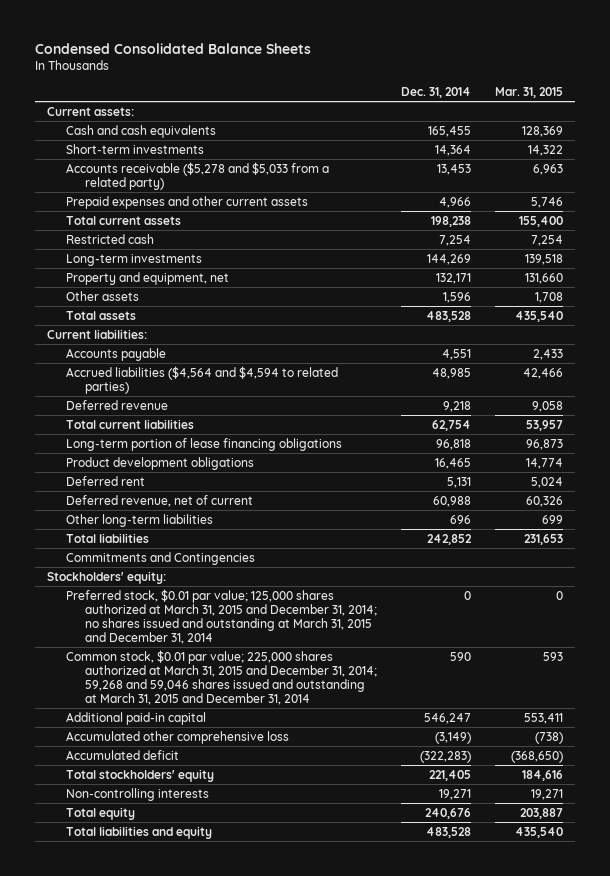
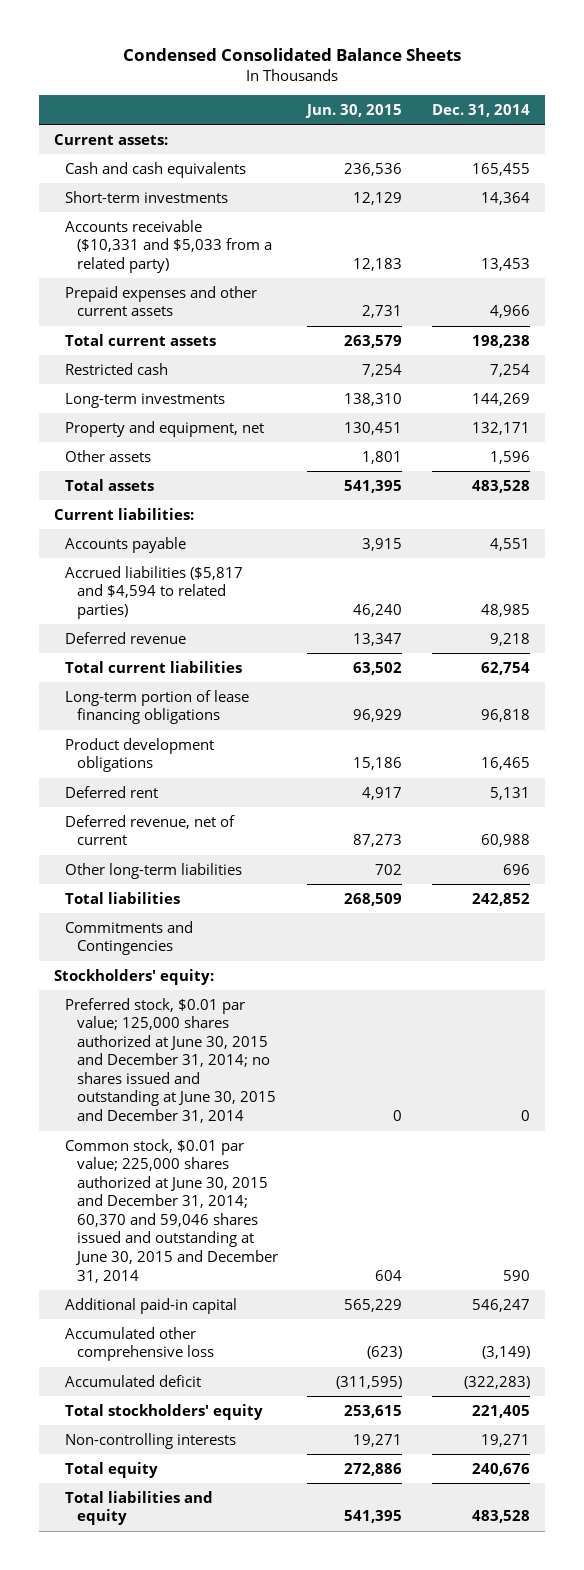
[495,87,564,99] Mar. 31, 2015 -> none
none -> [305,103,403,118] Jun. 30, 2015
[66,161,330,190] Accounts receivable ($5,278 and $5,033 from a related party) -> [65,219,272,273] Accounts receivable ($10,331 and $5,033 from a related party)
[66,365,339,394] Accrued liabilities ($4,564 and $4,594 to related parties) -> [65,565,244,619] Accrued liabilities ($5,817 and $4,594 to related parties)
[66,588,378,645] Preferred stock, $0.01 par value; 125,000 shares authorized at March 31, 2015 and December 31, 2014; no shares issued and outstanding at March 31, 2015 and December 31, 2014 -> [65,997,276,1123] Preferred stock, $0.01 par value; 125,000 shares authorized at June 30, 2015 and December 31, 2014; no shares issued and outstanding at June 30, 2015 and December 31, 2014
[66,649,378,706] Common stock, $0.01 par value; 225,000 shares authorized at March 31, 2015 and December 31, 2014; 59,268 and 59,046 shares issued and outstanding at March 31, 2015 and December 31, 2014 -> [65,1138,278,1283] Common stock, $0.01 par value; 225,000 shares authorized at June 30, 2015 and December 31, 2014; 60,370 and 59,046 shares issued and outstanding at June 30, 2015 and December 31, 2014

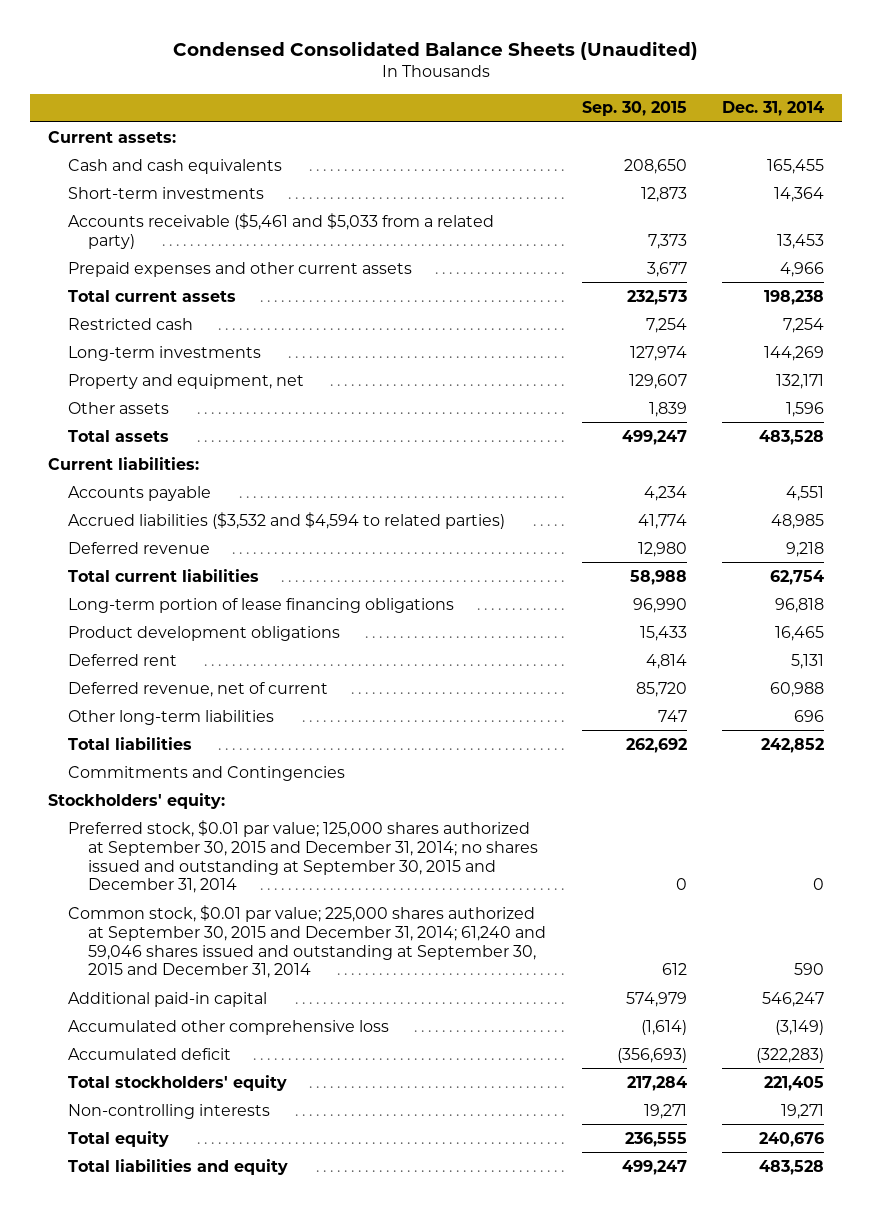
[122,48,461,62] Condensed Consolidated Balance Sheets -> [173,40,699,60] Condensed Consolidated Balance Sheets (Unaudited)
[305,103,403,118] Jun. 30, 2015 -> none
none -> [581,101,687,117] Sep. 30, 2015
[65,219,272,273] Accounts receivable ($10,331 and $5,033 from a related party) -> [68,212,495,249] Accounts receivable ($5,461 and $5,033 from a related party)
[65,565,244,619] Accrued liabilities ($5,817 and $4,594 to related parties) -> [68,511,506,529] Accrued liabilities ($3,532 and $4,594 to related parties)
[65,997,276,1123] Preferred stock, $0.01 par value; 125,000 shares authorized at June 30, 2015 and December 31, 2014; no shares issued and outstanding at June 30, 2015 and December 31, 2014 -> [68,819,539,894] Preferred stock, $0.01 par value; 125,000 shares authorized at September 30, 2015 and December 31, 2014; no shares issued and outstanding at September 30, 2015 and December 31, 2014
[65,1138,278,1283] Common stock, $0.01 par value; 225,000 shares authorized at June 30, 2015 and December 31, 2014; 60,370 and 59,046 shares issued and outstanding at June 30, 2015 and December 31, 2014 -> [68,904,547,979] Common stock, $0.01 par value; 225,000 shares authorized at September 30, 2015 and December 31, 2014; 61,240 and 59,046 shares issued and outstanding at September 30, 2015 and December 31, 2014

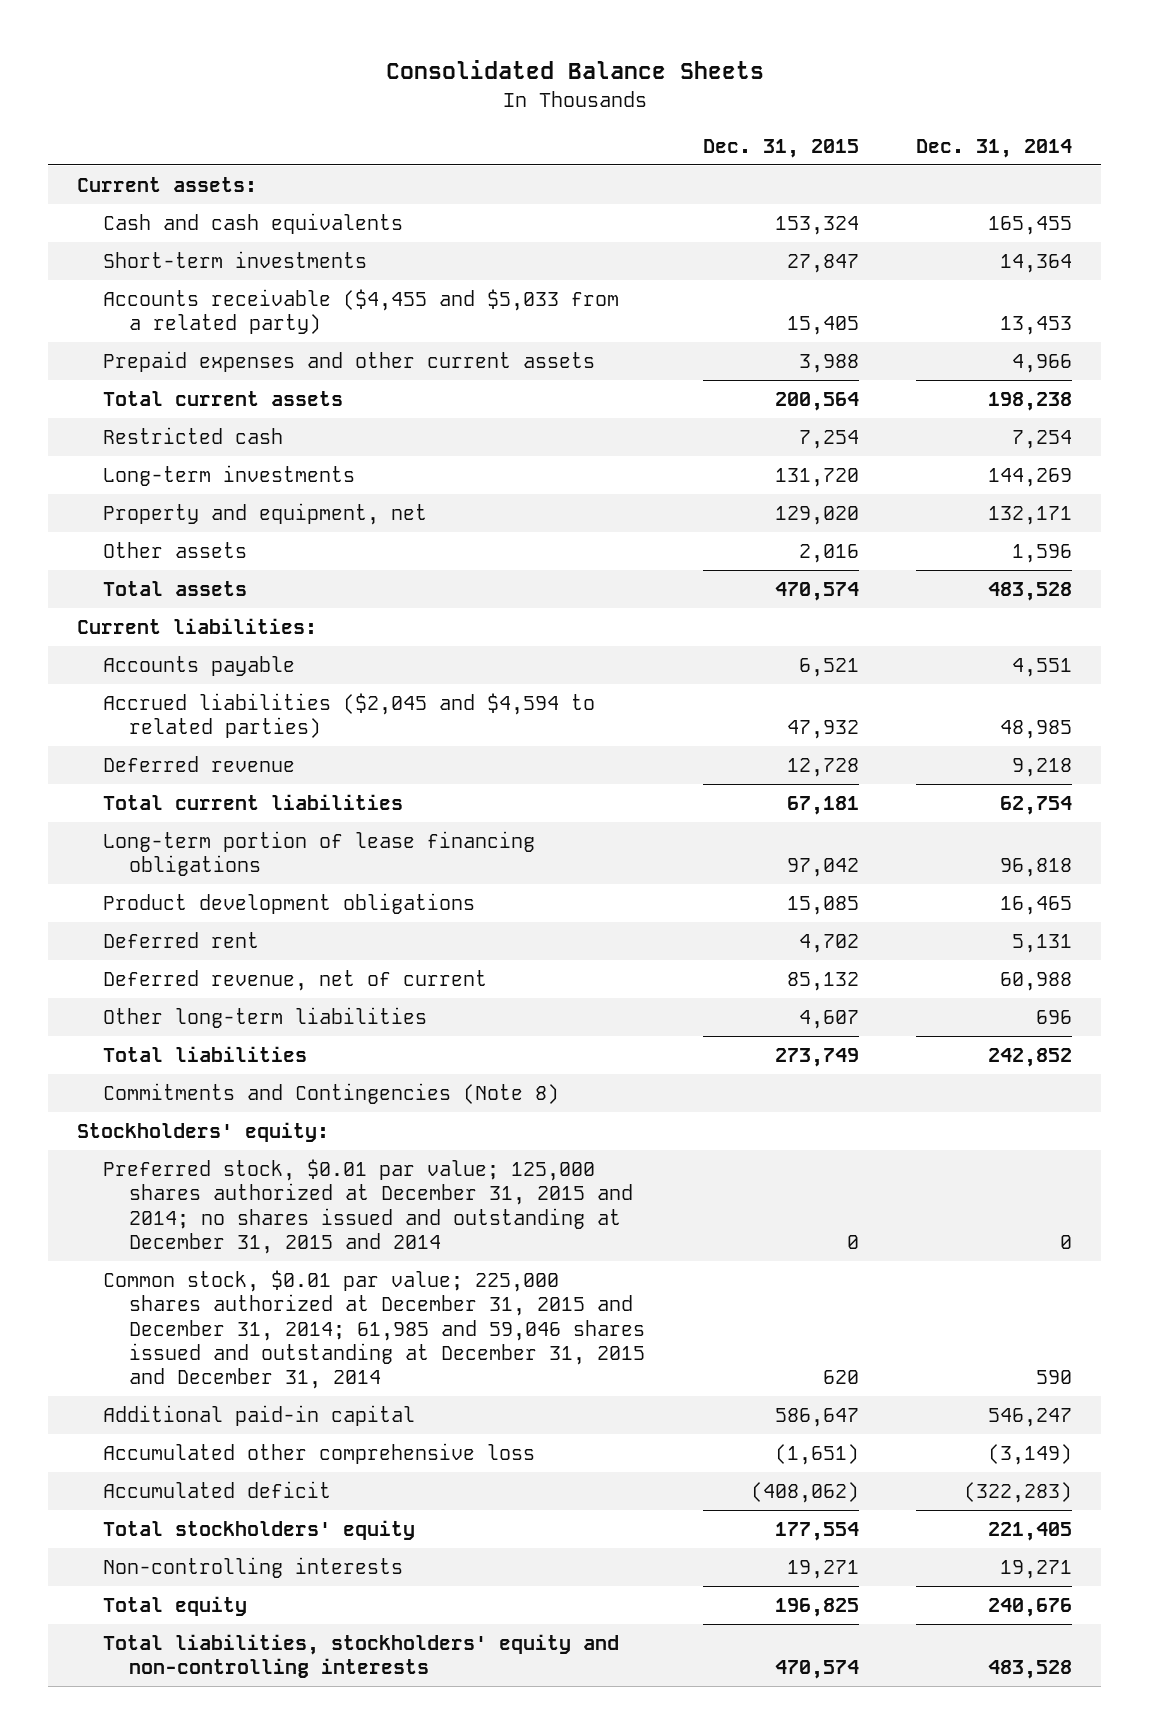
[173,40,699,60] Condensed Consolidated Balance Sheets (Unaudited) -> [385,60,764,80] Consolidated Balance Sheets
[581,101,687,117] Sep. 30, 2015 -> none
none -> [702,138,859,158] Dec. 31, 2015
[68,212,495,249] Accounts receivable ($5,461 and $5,033 from a related party) -> [103,289,620,335] Accounts receivable ($4,455 and $5,033 from a related party)
[68,511,506,529] Accrued liabilities ($3,532 and $4,594 to related parties) -> [103,693,596,739] Accrued liabilities ($2,045 and $4,594 to related parties)
[68,765,346,781] Commitments and Contingencies -> [103,1083,560,1105] Commitments and Contingencies (Note 8)
[68,819,539,894] Preferred stock, $0.01 par value; 125,000 shares authorized at September 30, 2015 and December 31, 2014; no shares issued and outstanding at September 30, 2015 and December 31, 2014 -> [103,1159,634,1254] Preferred stock, $0.01 par value; 125,000 shares authorized at December 31, 2015 and 2014; no shares issued and outstanding at December 31, 2015 and 2014
[68,904,547,979] Common stock, $0.01 par value; 225,000 shares authorized at September 30, 2015 and December 31, 2014; 61,240 and 59,046 shares issued and outstanding at September 30, 2015 and December 31, 2014 -> [103,1270,646,1390] Common stock, $0.01 par value; 225,000 shares authorized at December 31, 2015 and December 31, 2014; 61,985 and 59,046 shares issued and outstanding at December 31, 2015 and December 31, 2014
[68,1158,289,1175] Total liabilities and equity -> [103,1634,620,1679] Total liabilities, stockholders' equity and non-controlling interests

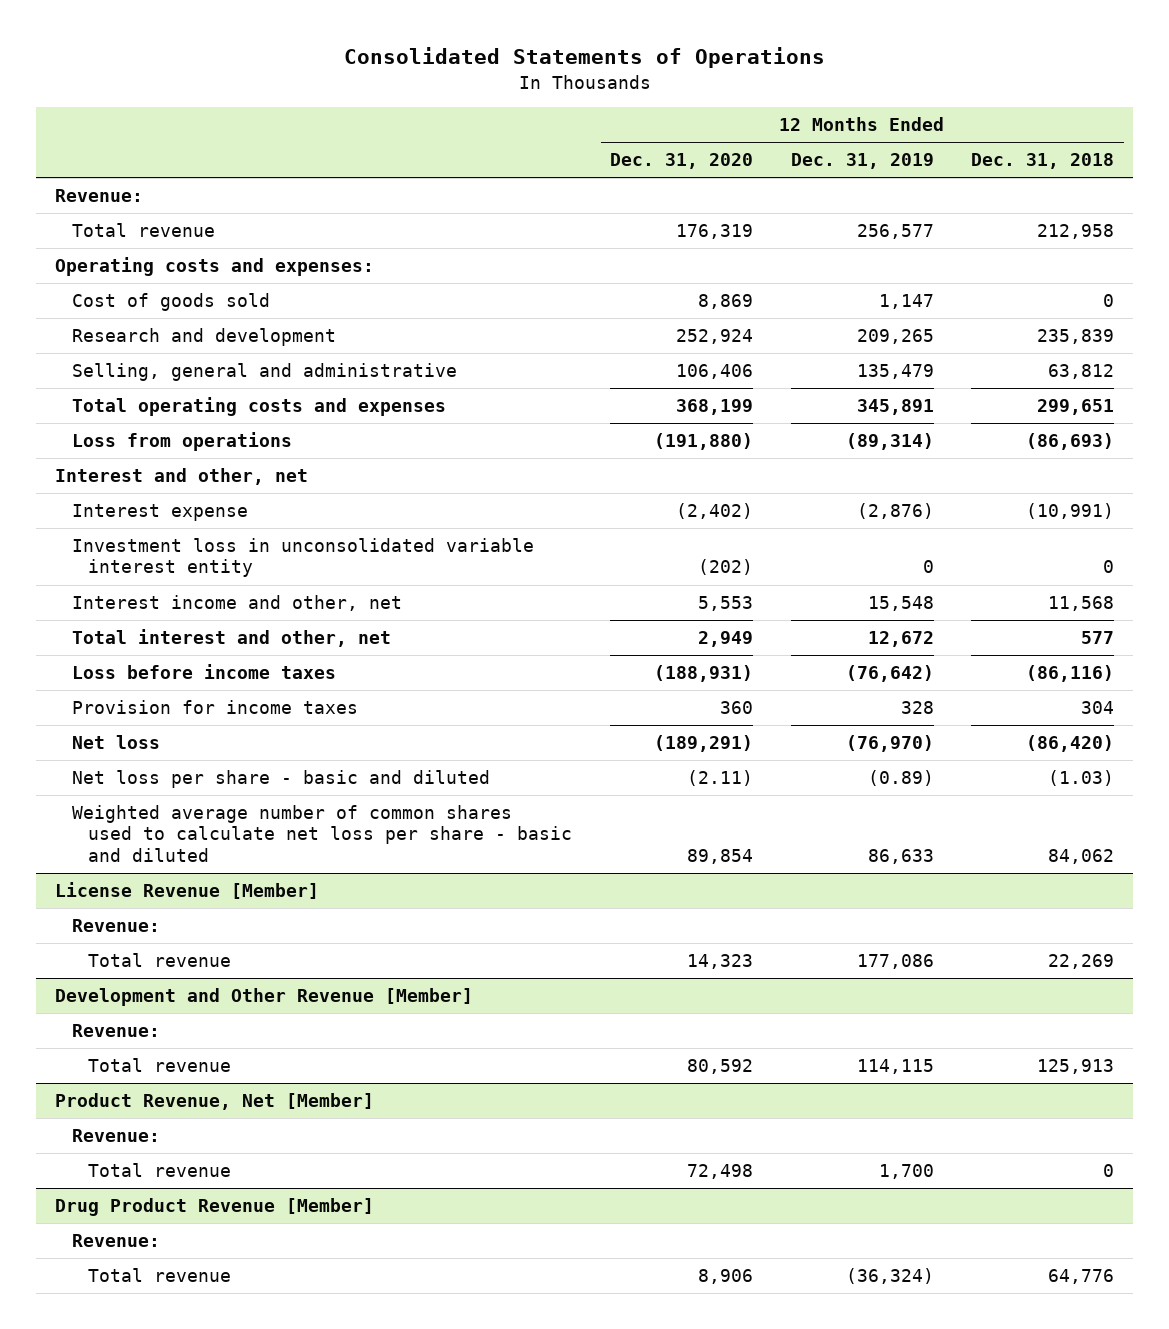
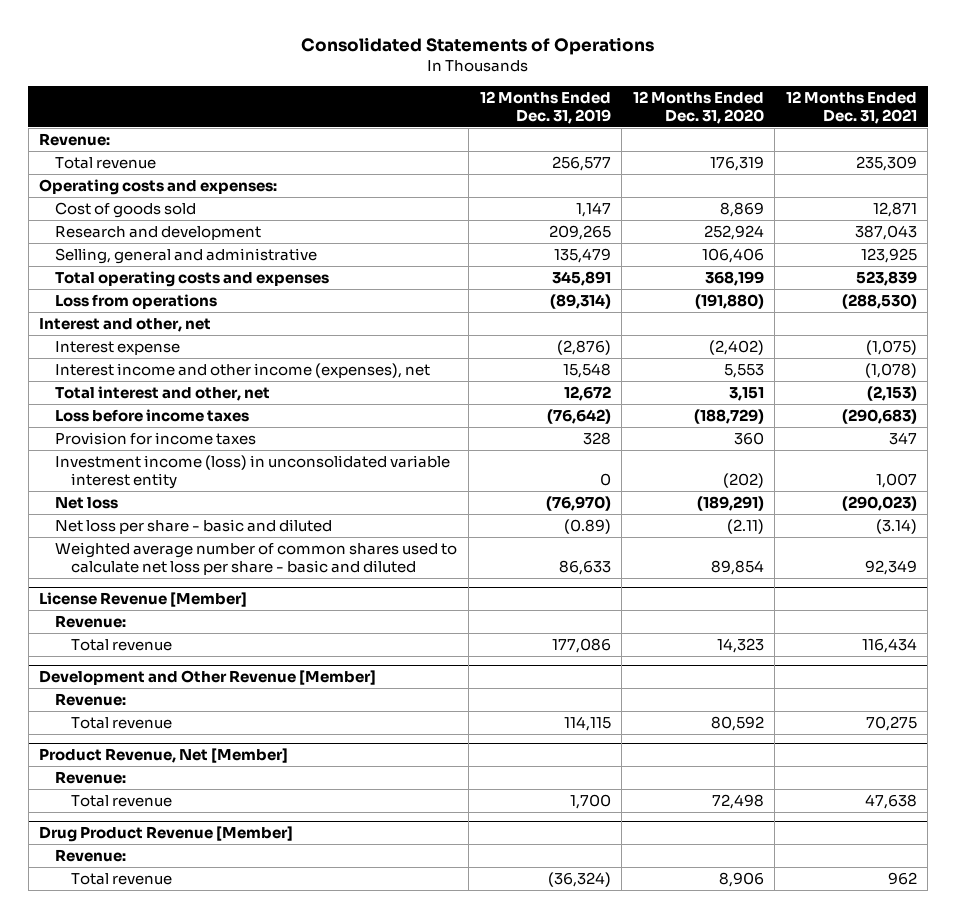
[971,153,1115,170] Dec. 31, 2018 -> none
none -> [785,90,917,124] 12 Months Ended Dec. 31, 2021
[71,538,534,578] Investment loss in unconsolidated variable interest entity -> none
[71,595,402,612] Interest income and other, net -> [55,362,431,378] Interest income and other income (expenses), net
[697,631,753,648] 2,949 -> [728,386,764,401] 3,151
[653,665,753,683] (188,931) -> [693,408,764,424] (188,729)
none -> [55,454,451,489] Investment income (loss) in unconsolidated variable interest entity

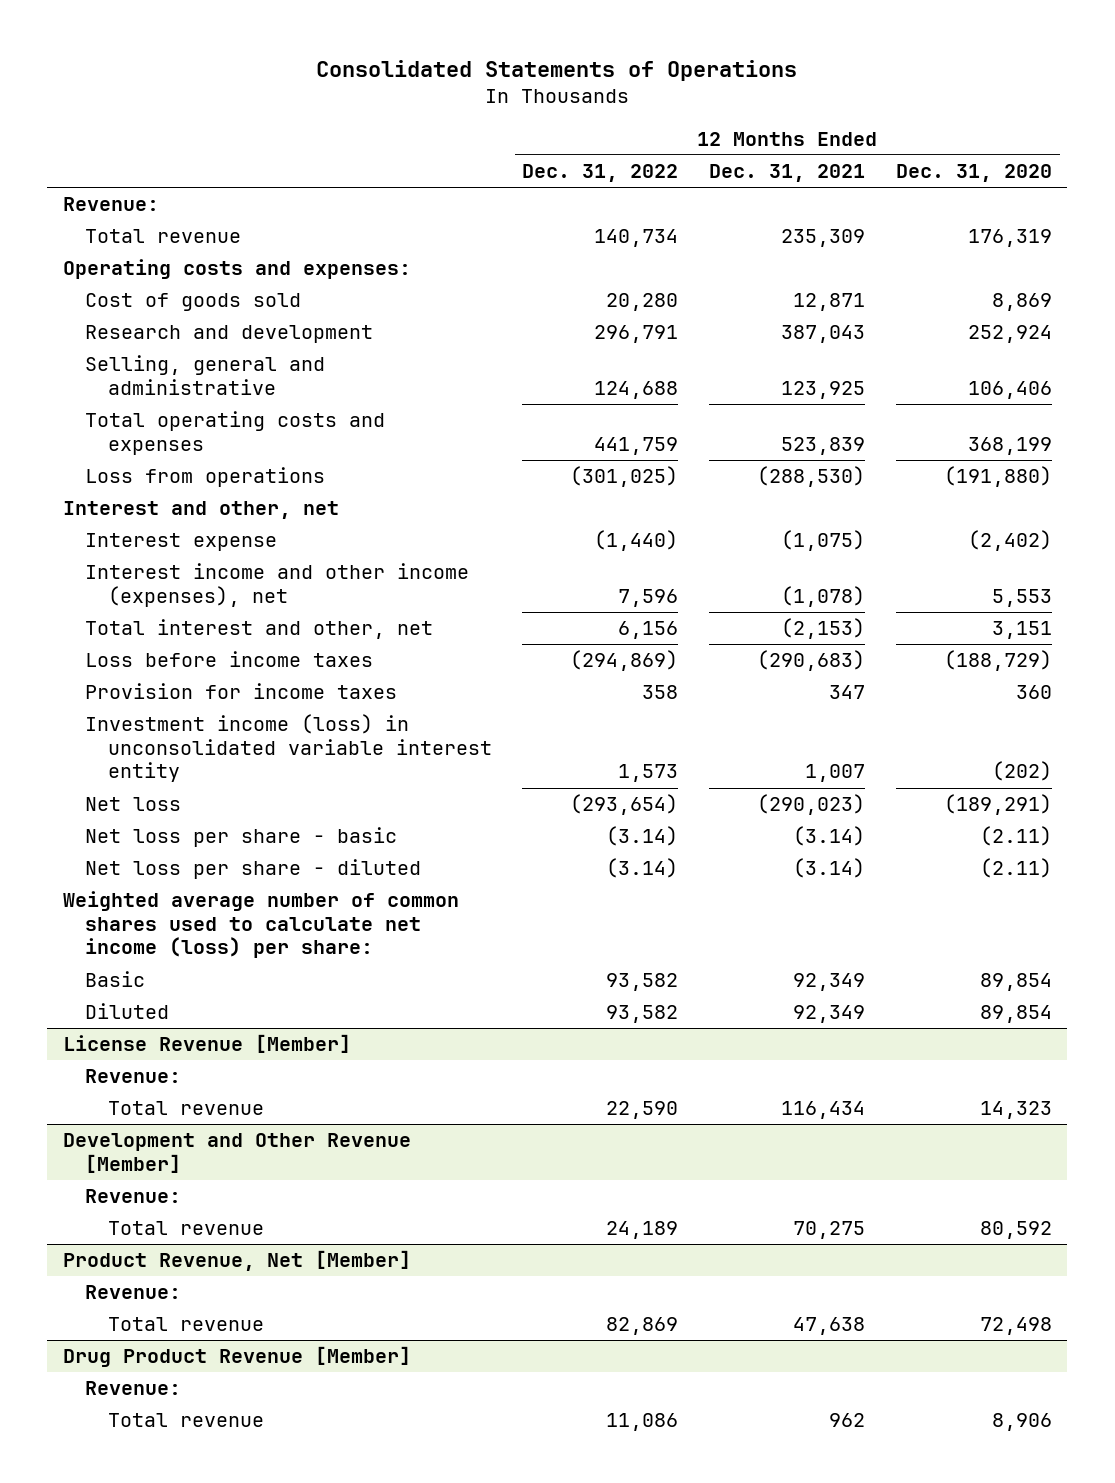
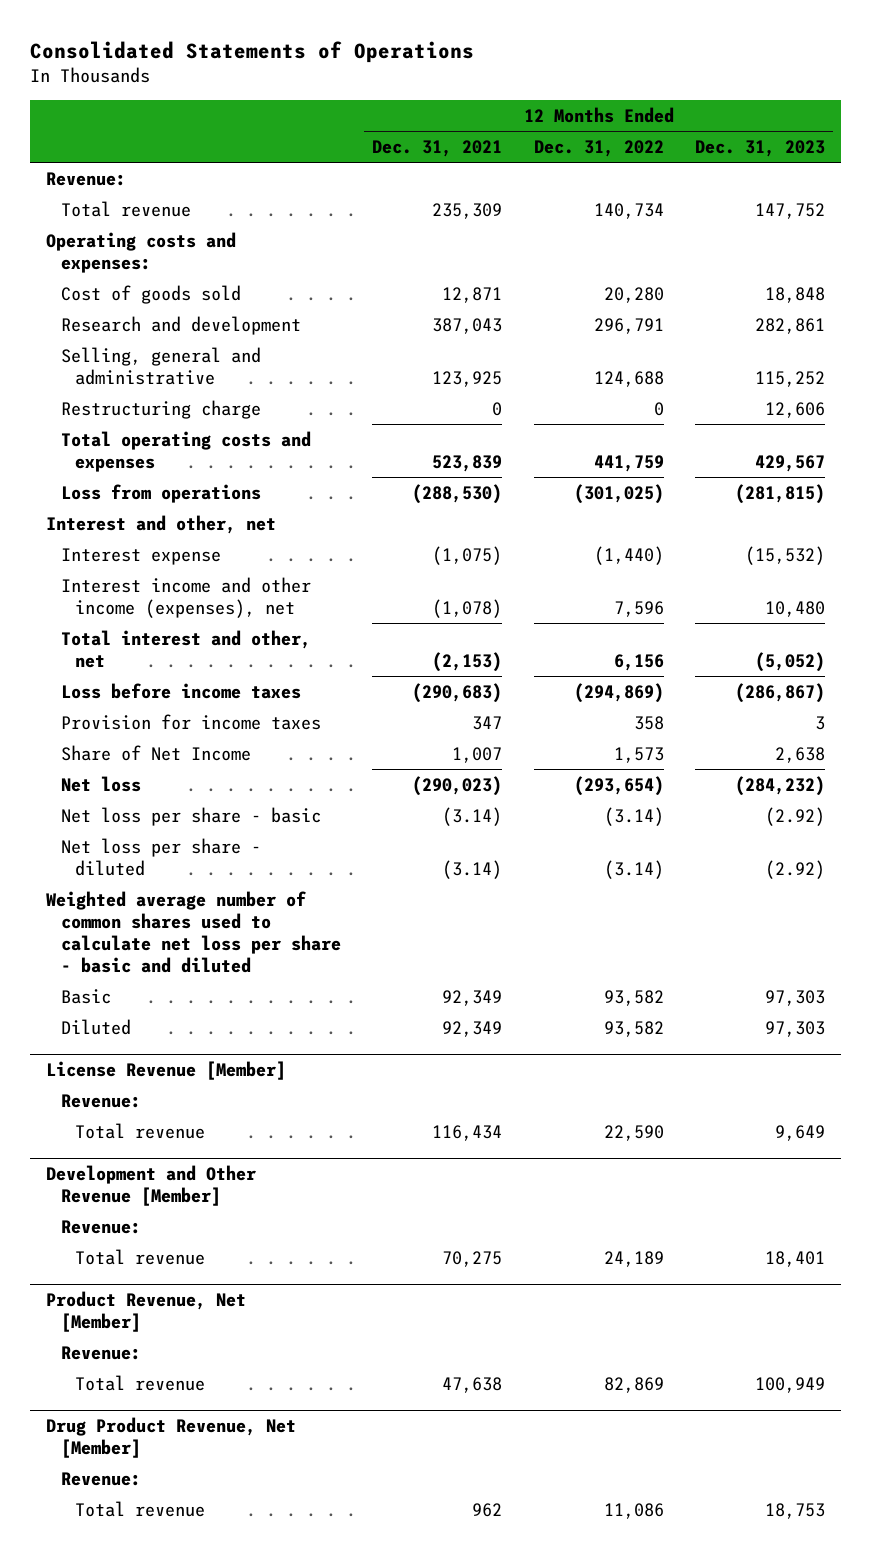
[895,164,1052,183] Dec. 31, 2020 -> none
none -> [695,140,826,158] Dec. 31, 2023
none -> [60,399,261,419] Restructuring charge
[85,714,492,783] Investment income (loss) in unconsolidated variable interest entity -> [60,744,251,761] Share of Net Income
[62,891,459,959] Weighted average number of common shares used to calculate net income (loss) per share: -> [46,890,341,973] Weighted average number of common shares used to calculate net loss per share - basic and diluted
[62,1346,411,1368] Drug Product Revenue [Member] -> [46,1416,297,1458] Drug Product Revenue, Net [Member]

